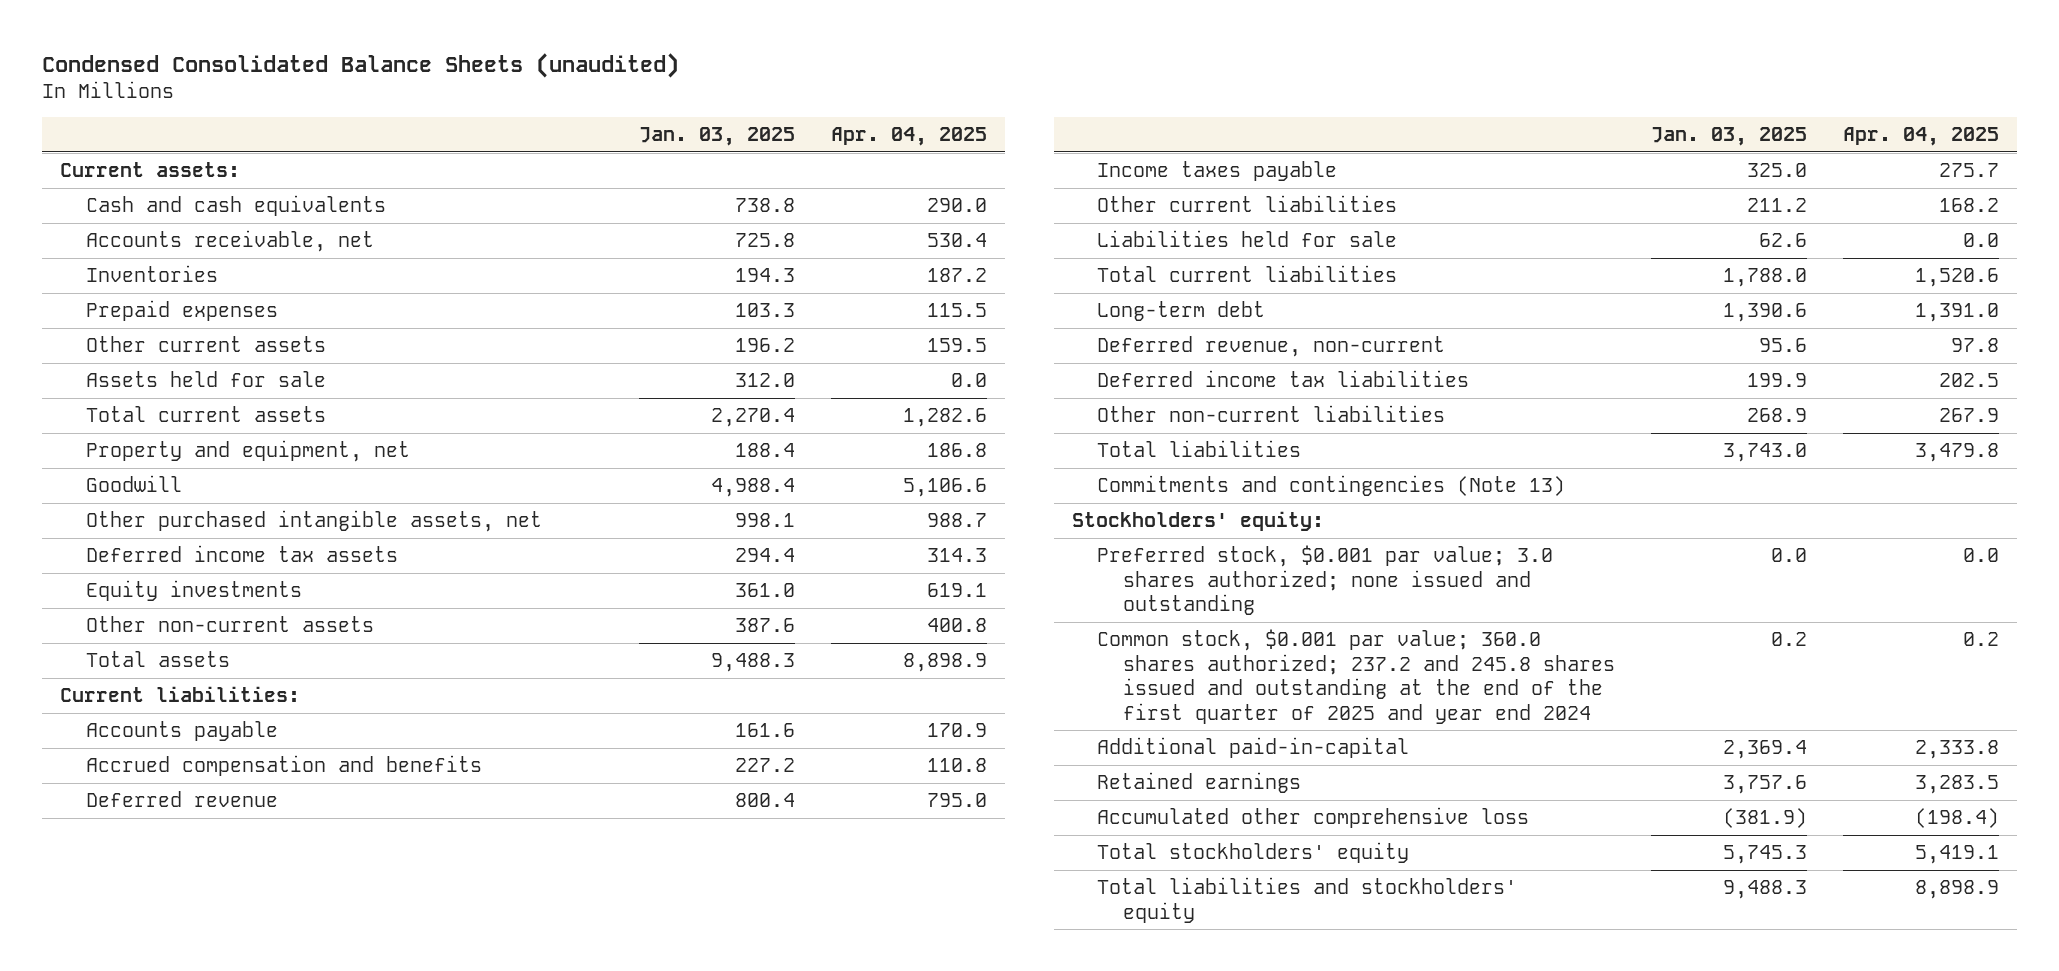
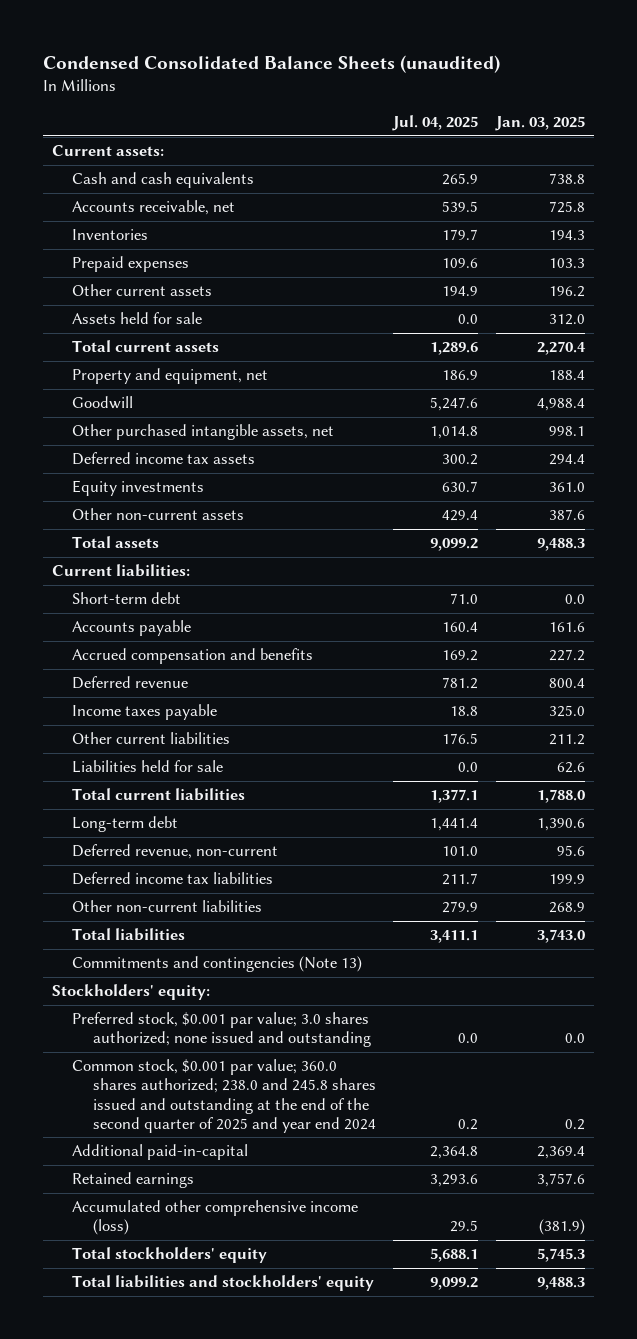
[831,127,988,147] Apr. 04, 2025 -> none
none -> [392,115,479,132] Jul. 04, 2025
none -> [72,592,182,605] Short-term debt
[1097,629,1616,724] Common stock, $0.001 par value; 360.0 shares authorized; 237.2 and 245.8 shares issued and outstanding at the end of the first quarter of 2025 and year end 2024 -> [72,1059,376,1133] Common stock, $0.001 par value; 360.0 shares authorized; 238.0 and 245.8 shares issued and outstanding at the end of the second quarter of 2025 and year end 2024
[1097,807,1530,829] Accumulated other comprehensive loss -> [72,1200,359,1236] Accumulated other comprehensive income (loss)

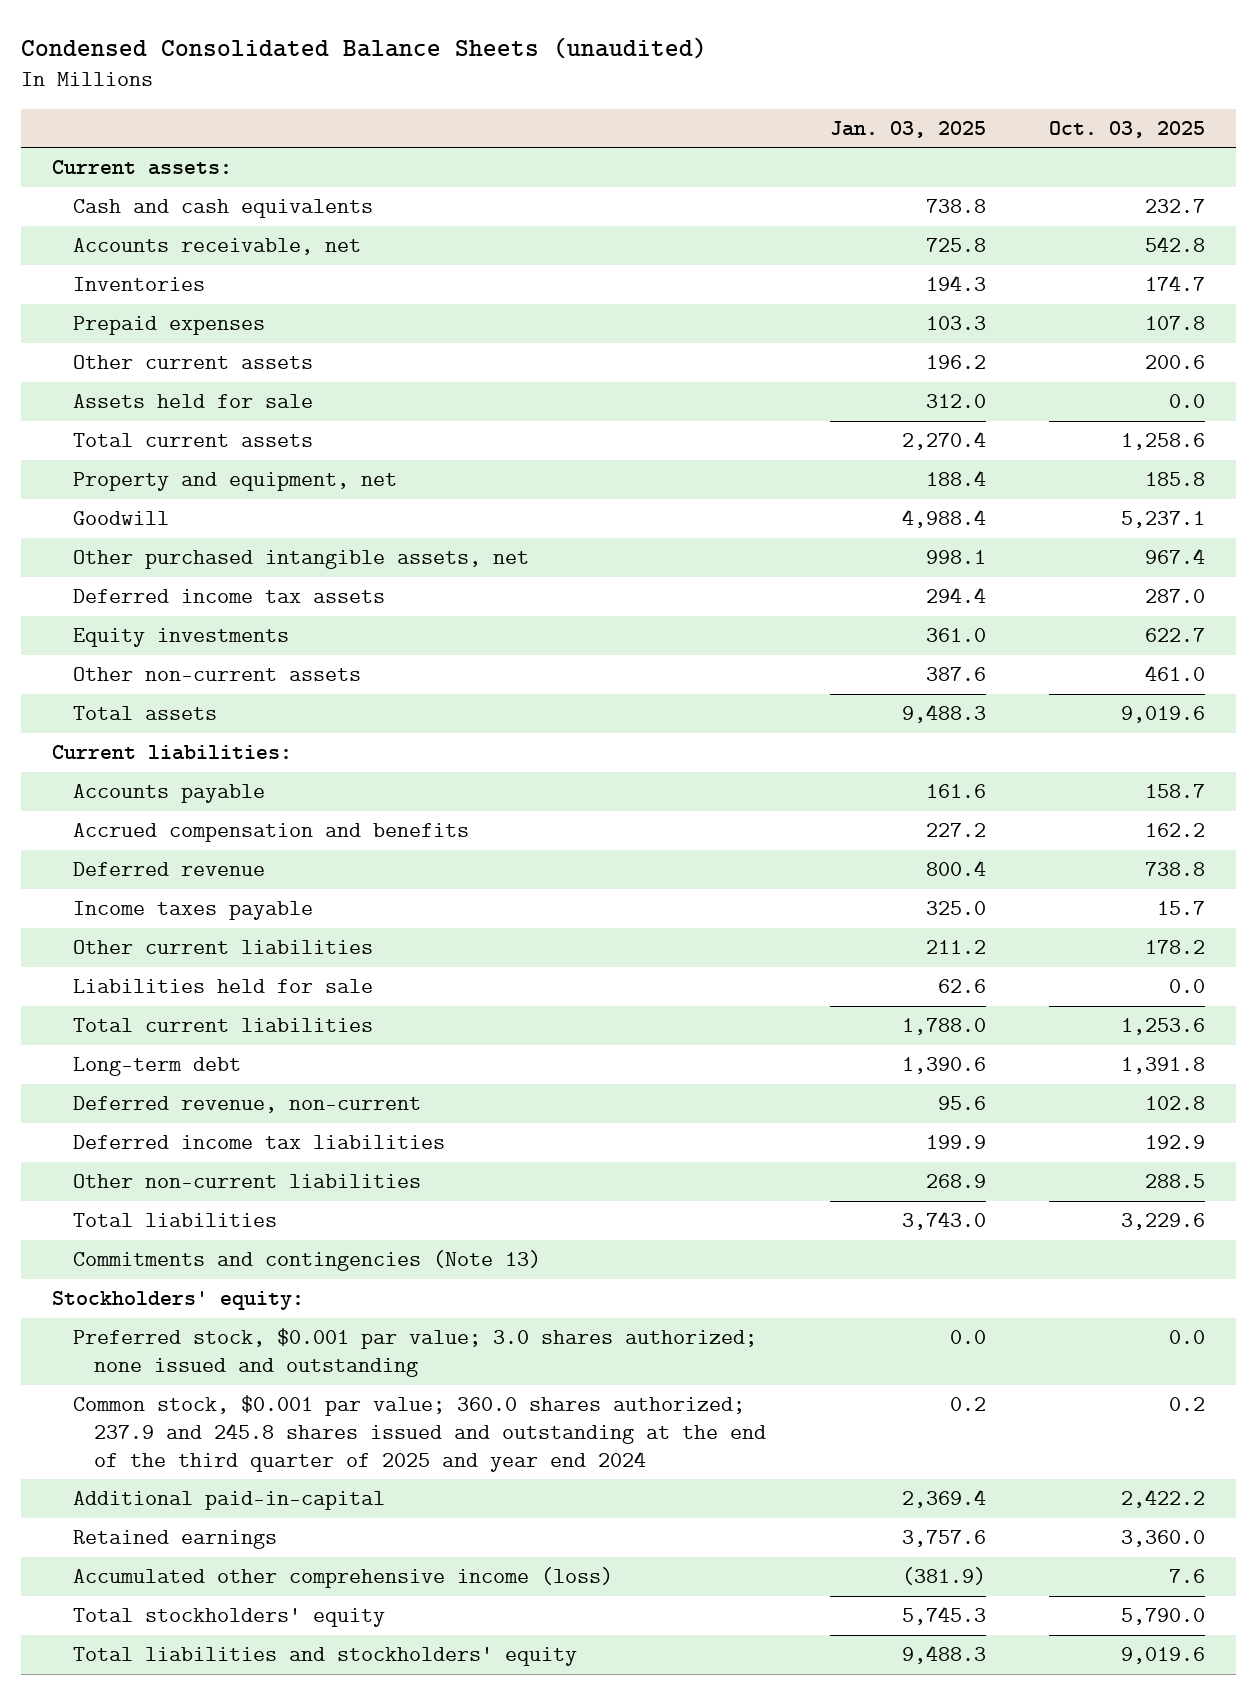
[392,115,479,132] Jul. 04, 2025 -> none
none -> [1048,120,1205,138] Oct. 03, 2025
[72,592,182,605] Short-term debt -> none
[72,1059,376,1133] Common stock, $0.001 par value; 360.0 shares authorized; 238.0 and 245.8 shares issued and outstanding at the end of the second quarter of 2025 and year end 2024 -> [73,1395,767,1472] Common stock, $0.001 par value; 360.0 shares authorized; 237.9 and 245.8 shares issued and outstanding at the end of the third quarter of 2025 and year end 2024

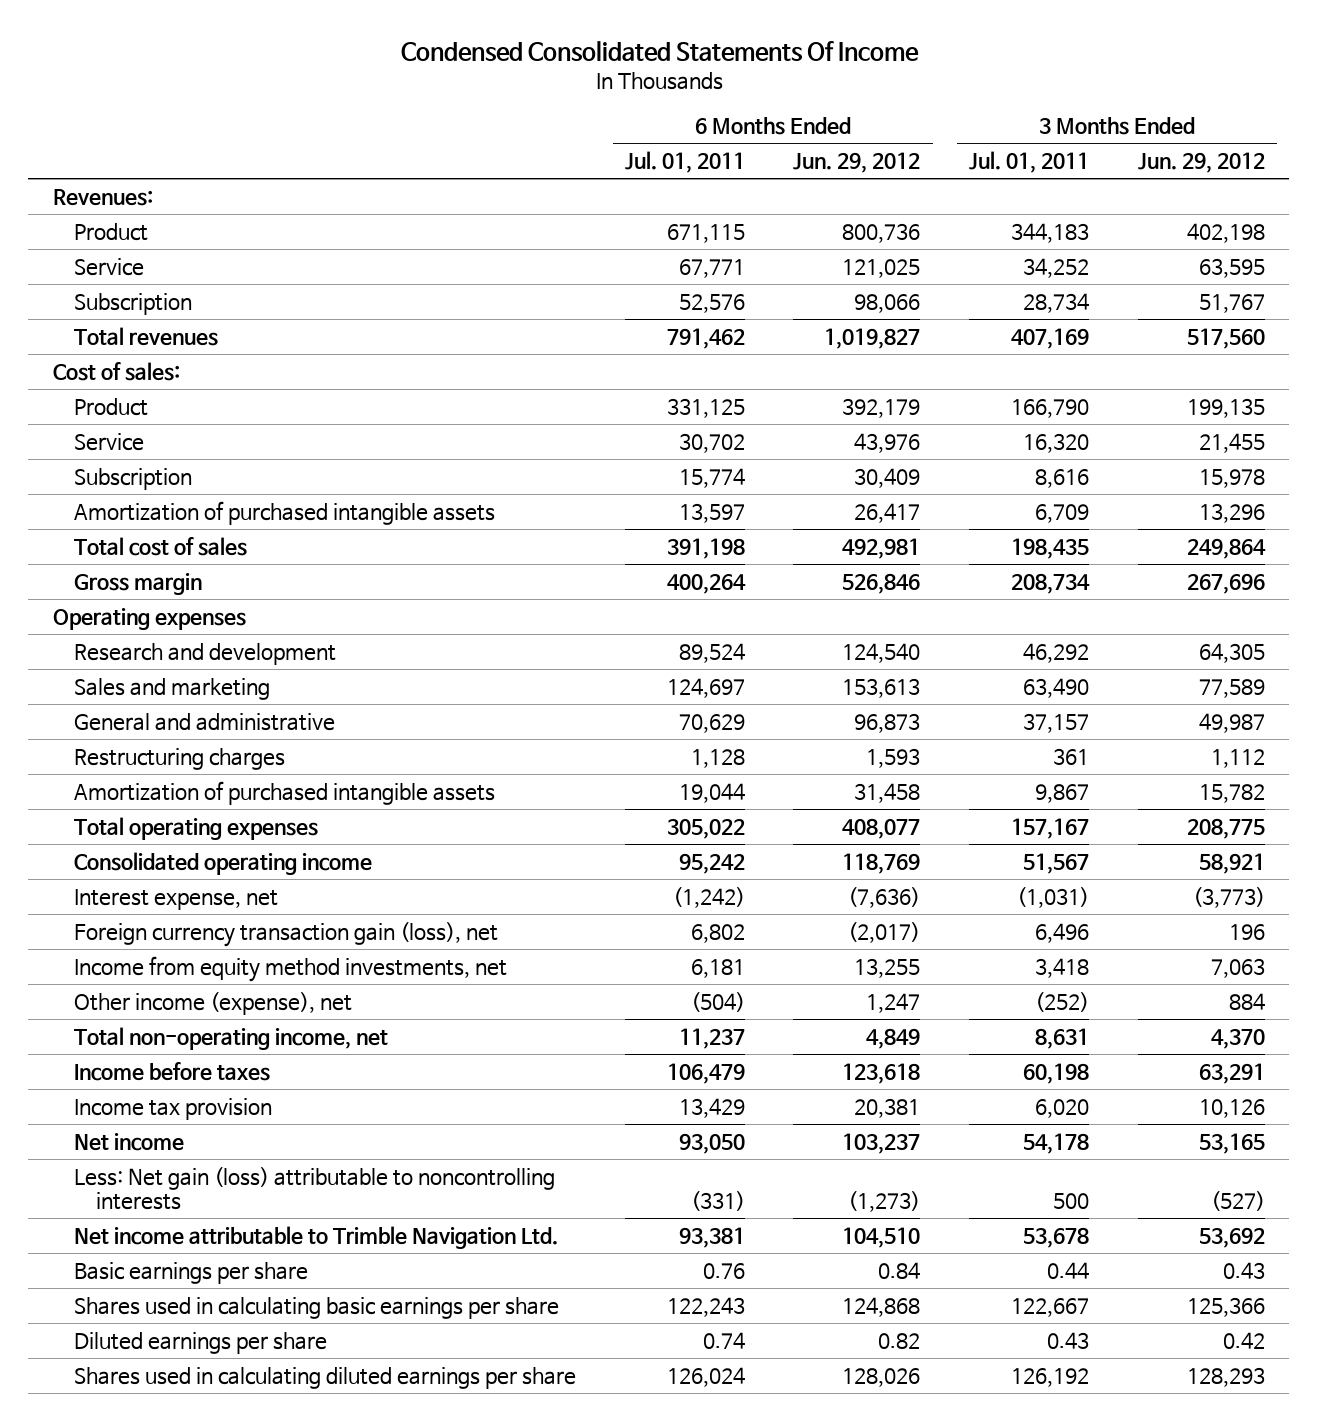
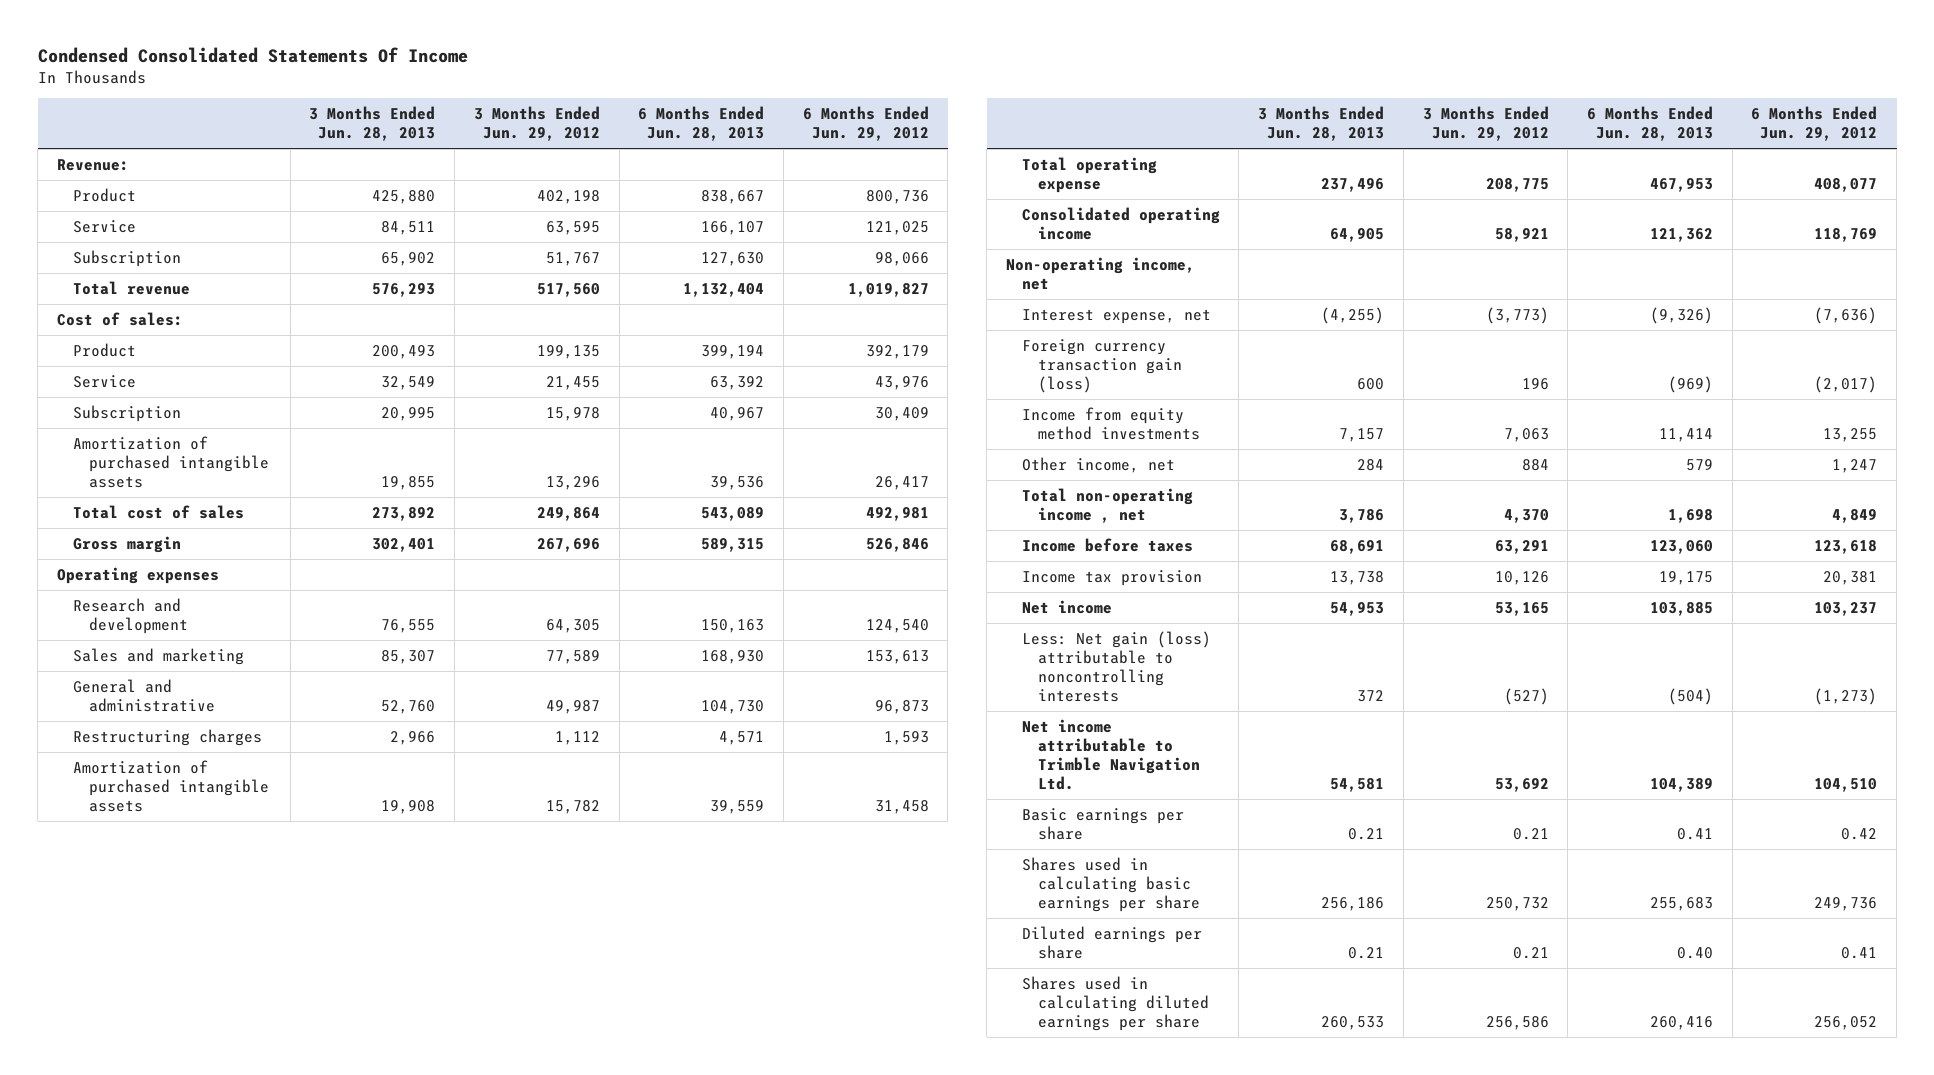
[624,150,745,173] Jul. 01, 2011 -> none
[969,150,1090,173] Jul. 01, 2011 -> none
none -> [309,106,436,142] 3 Months Ended Jun. 28, 2013
none -> [638,106,765,142] 6 Months Ended Jun. 28, 2013
[52,188,153,206] Revenues: -> [57,158,130,171] Revenue:
[74,326,219,346] Total revenues -> [73,280,191,295] Total revenue
[74,816,319,840] Total operating expenses -> [1021,156,1157,193] Total operating expense
none -> [1005,256,1195,290] Non-operating income, net
[74,921,499,947] Foreign currency transaction gain (loss), net -> [1021,338,1182,393] Foreign currency transaction gain (loss)
[74,955,508,982] Income from equity method investments, net -> [1021,406,1200,440] Income from equity method investments
[74,991,353,1015] Other income (expense), net -> [1021,456,1175,473] Other income, net
[74,1026,389,1050] Total non-operating income, net -> [1021,487,1193,523] Total non-operating income , net
[878,1261,921,1279] 0.84 -> [1841,827,1878,840] 0.42
[1222,1261,1265,1279] 0.43 -> [1512,827,1549,840] 0.21
[842,1296,921,1317] 124,868 -> [1814,896,1878,911] 249,736
[1186,1296,1265,1317] 125,366 -> [1485,896,1549,911] 250,732
[878,1332,921,1349] 0.82 -> [1841,946,1878,959] 0.41
[1222,1331,1265,1349] 0.42 -> [1512,946,1549,959] 0.21
[842,1367,921,1387] 128,026 -> [1814,1015,1878,1030] 256,052
[1186,1366,1265,1387] 128,293 -> [1485,1015,1549,1030] 256,586

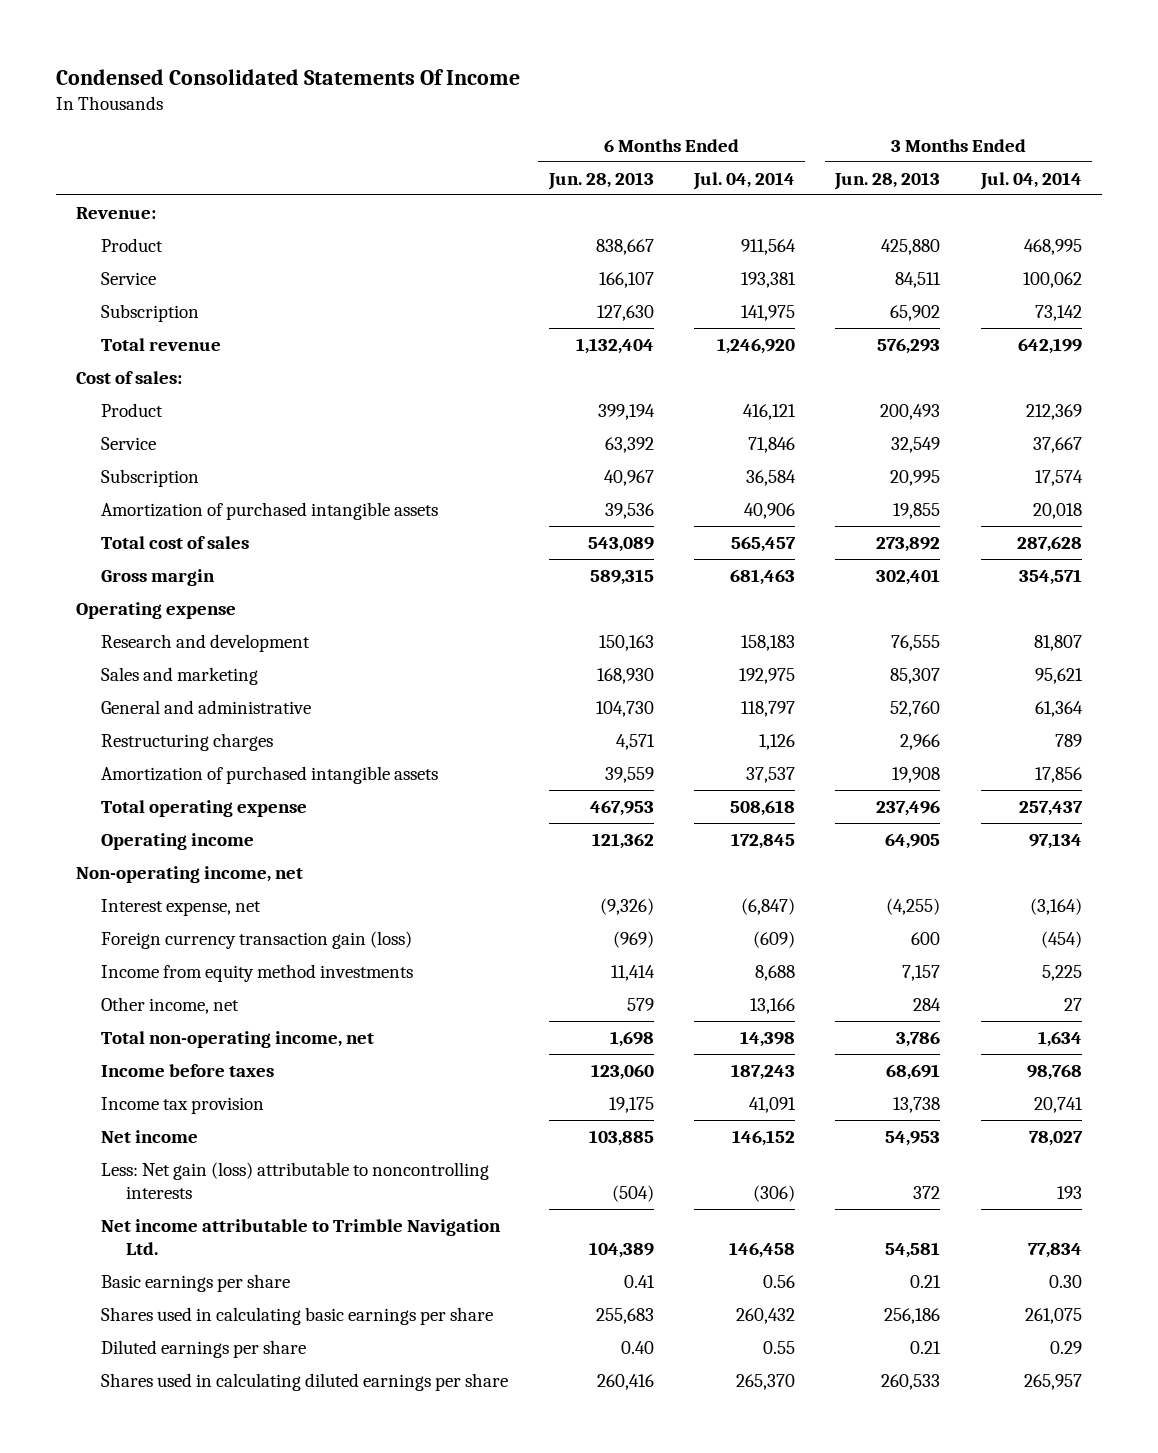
[473,106,600,142] 3 Months Ended Jun. 29, 2012 -> none
[802,106,929,142] 6 Months Ended Jun. 29, 2012 -> none
none -> [693,171,796,190] Jul. 04, 2014
none -> [979,171,1082,190] Jul. 04, 2014
[57,566,220,584] Operating expenses -> [76,601,237,619] Operating expense
[1021,206,1220,240] Consolidated operating income -> [101,832,255,850] Operating income
[1021,487,1193,523] Total non-operating income , net -> [101,1030,375,1048] Total non-operating income, net

